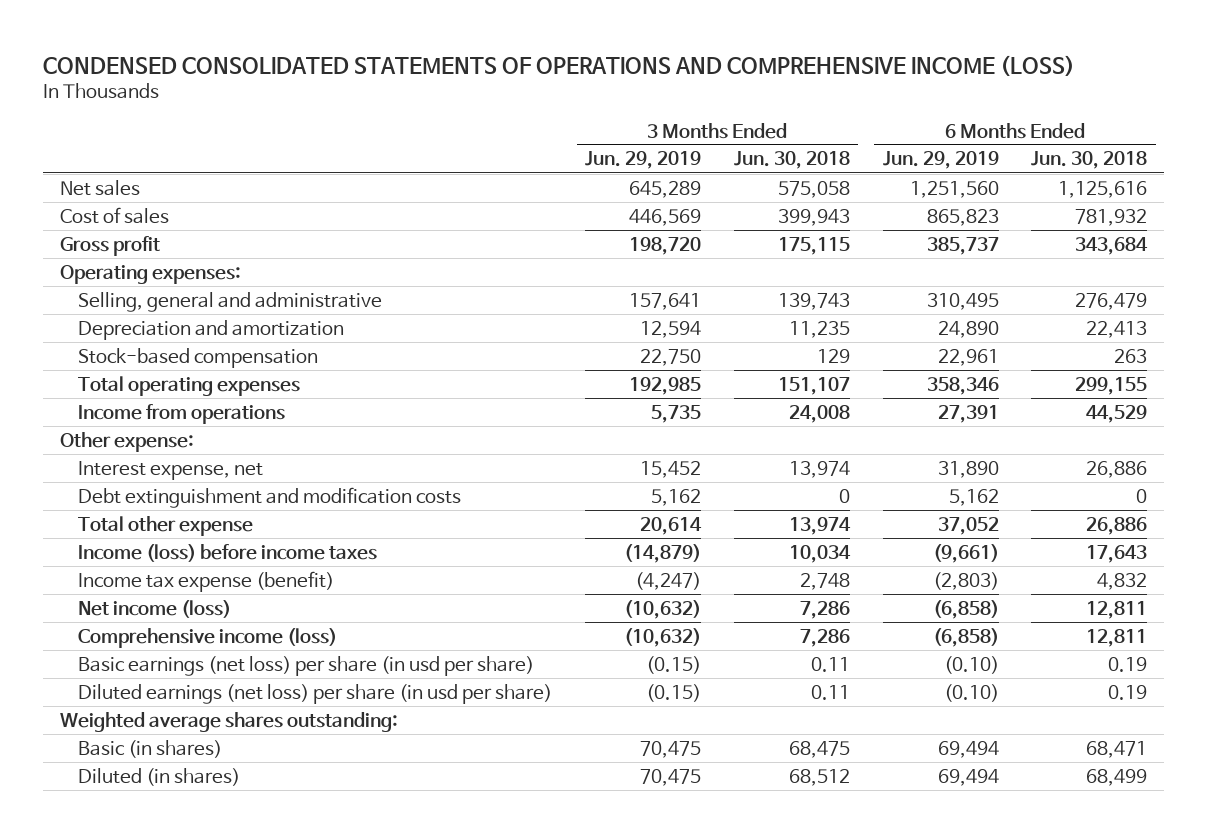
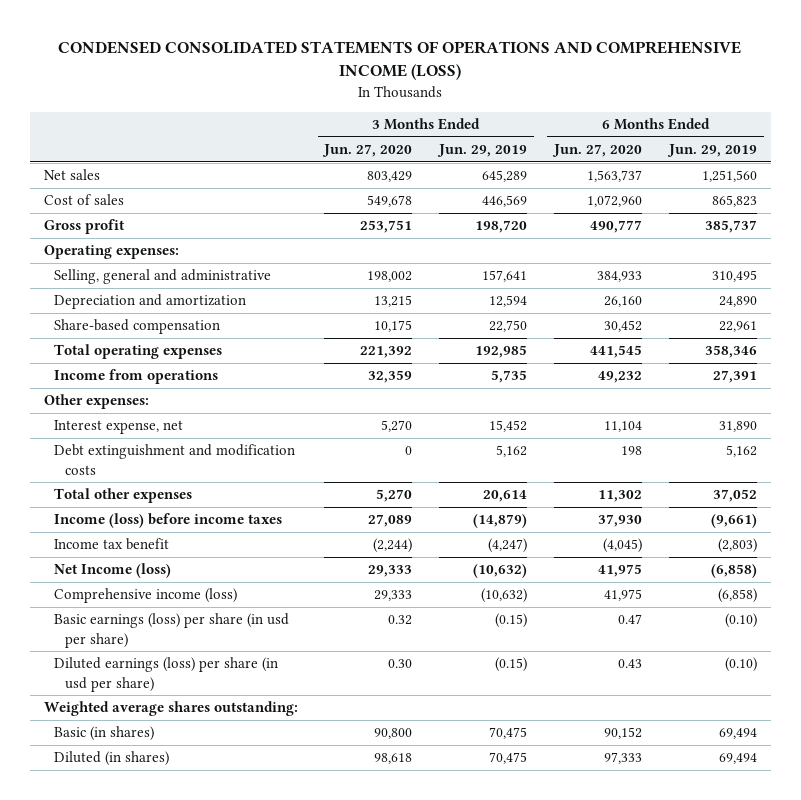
[733,151,850,170] Jun. 30, 2018 -> none
[1031,151,1148,170] Jun. 30, 2018 -> none
none -> [322,144,413,158] Jun. 27, 2020
none -> [552,144,643,158] Jun. 27, 2020
[78,347,319,368] Stock-based compensation -> [54,319,221,335] Share-based compensation
[59,431,194,452] Other expense: -> [43,394,149,410] Other expenses:
[78,515,254,536] Total other expense -> [54,488,193,504] Total other expenses
[78,570,335,592] Income tax expense (benefit) -> [54,538,170,551] Income tax benefit
[78,599,232,618] Net income (loss) -> [54,563,172,579] Net Income (loss)
[78,655,535,676] Basic earnings (net loss) per share (in usd per share) -> [54,613,290,648] Basic earnings (loss) per share (in usd per share)
[78,683,553,704] Diluted earnings (net loss) per share (in usd per share) -> [54,657,279,692] Diluted earnings (loss) per share (in usd per share)

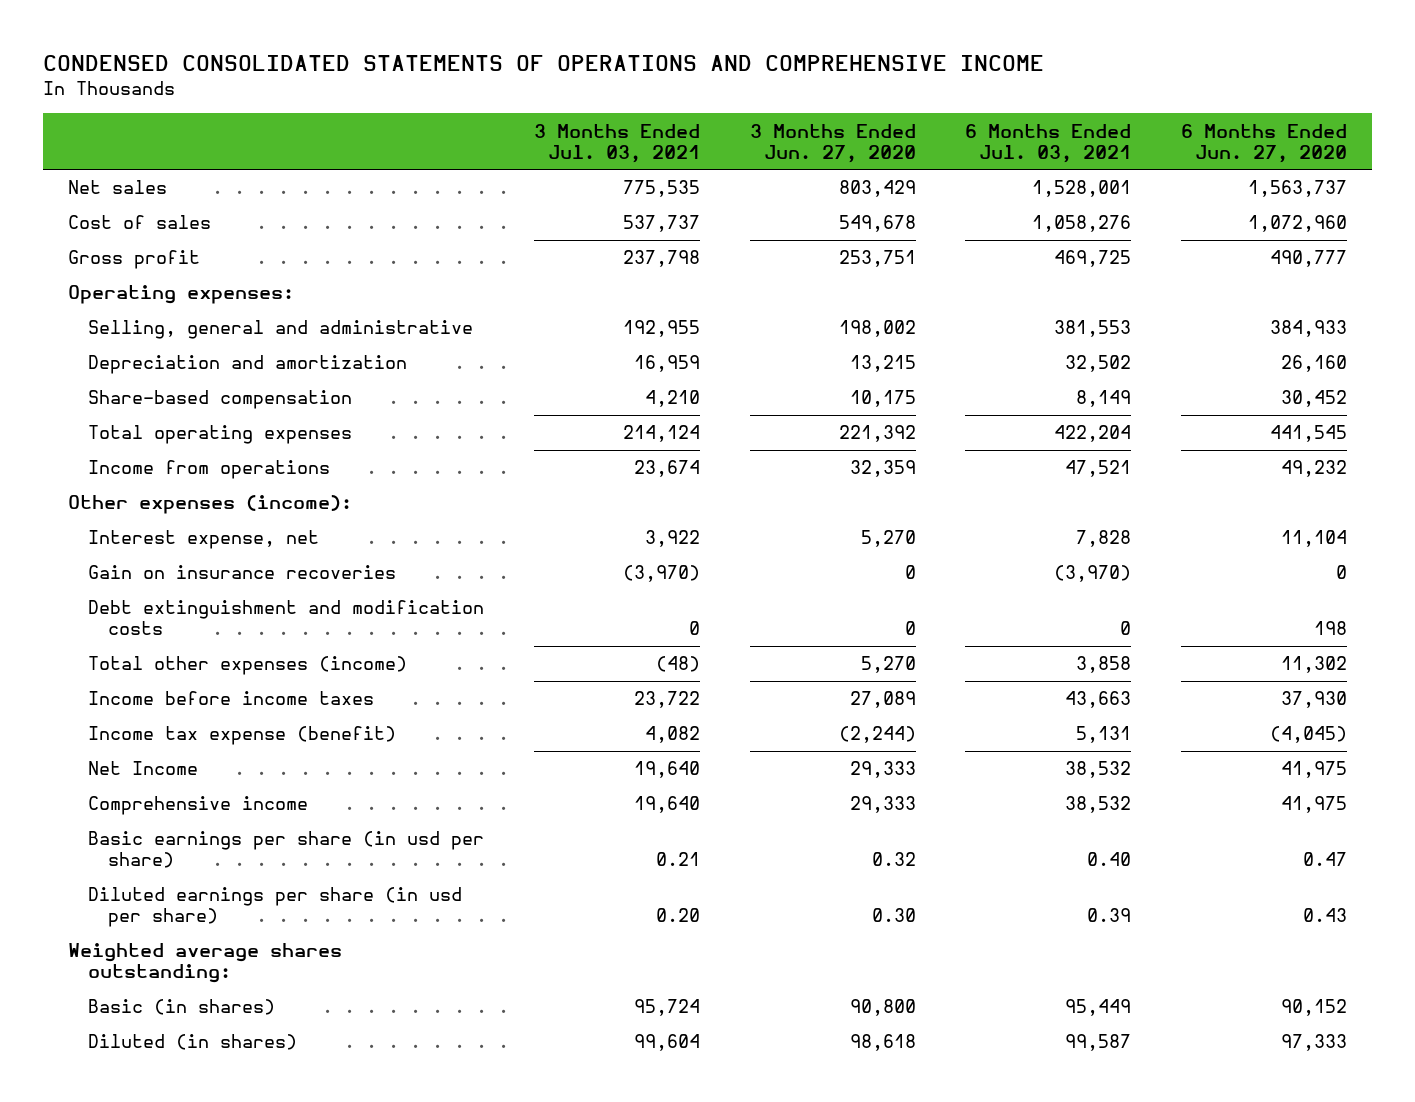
[58,41,742,81] CONDENSED CONSOLIDATED STATEMENTS OF OPERATIONS AND COMPREHENSIVE INCOME (LOSS) -> [42,54,1044,71] CONDENSED CONSOLIDATED STATEMENTS OF OPERATIONS AND COMPREHENSIVE INCOME
[437,144,528,158] Jun. 29, 2019 -> none
[667,144,758,158] Jun. 29, 2019 -> none
none -> [533,123,700,163] 3 Months Ended Jul. 03, 2021
none -> [965,123,1132,163] 6 Months Ended Jul. 03, 2021
[43,394,149,410] Other expenses: -> [67,495,352,515] Other expenses (income):
none -> [87,565,396,580] Gain on insurance recoveries
[54,488,193,504] Total other expenses -> [87,656,407,676] Total other expenses (income)
[54,513,283,529] Income (loss) before income taxes -> [87,691,374,706] Income before income taxes
[54,538,170,551] Income tax benefit -> [87,726,396,746] Income tax expense (benefit)
[54,563,172,579] Net Income (loss) -> [87,761,198,776] Net Income
[54,588,238,604] Comprehensive income (loss) -> [87,796,308,816] Comprehensive income
[54,613,290,648] Basic earnings (loss) per share (in usd per share) -> [87,831,484,869] Basic earnings per share (in usd per share)
[54,657,279,692] Diluted earnings (loss) per share (in usd per share) -> [87,887,462,928] Diluted earnings per share (in usd per share)

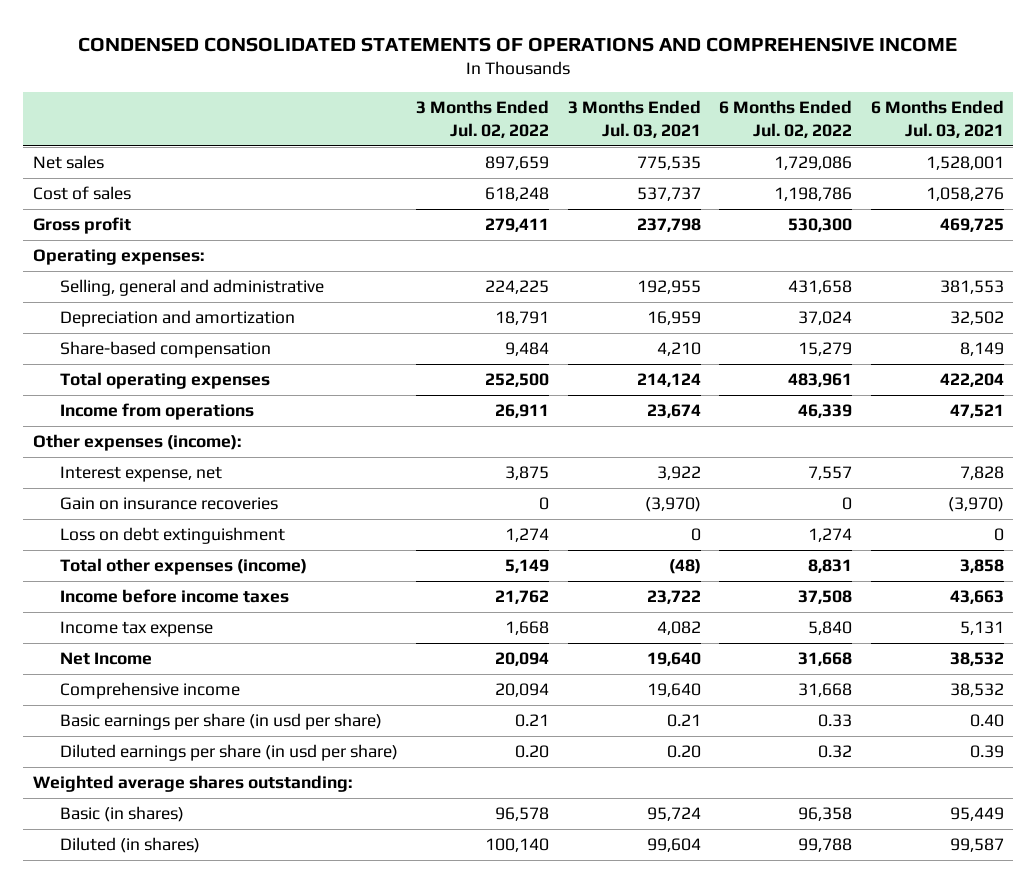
[749,123,916,163] 3 Months Ended Jun. 27, 2020 -> none
[1181,123,1348,163] 6 Months Ended Jun. 27, 2020 -> none
none -> [416,100,550,138] 3 Months Ended Jul. 02, 2022
none -> [719,100,853,138] 6 Months Ended Jul. 02, 2022
[87,600,484,636] Debt extinguishment and modification costs -> none
none -> [59,527,285,545] Loss on debt extinguishment
[87,726,396,746] Income tax expense (benefit) -> [59,621,213,638] Income tax expense

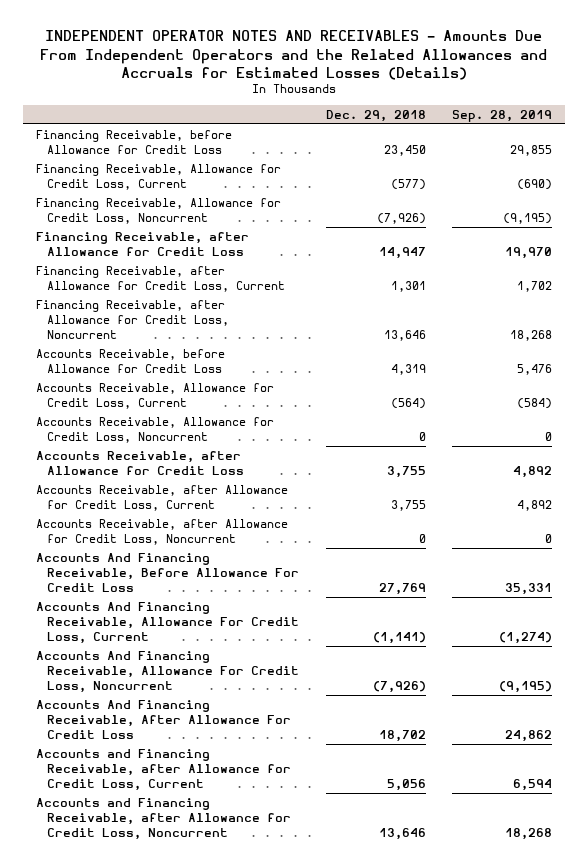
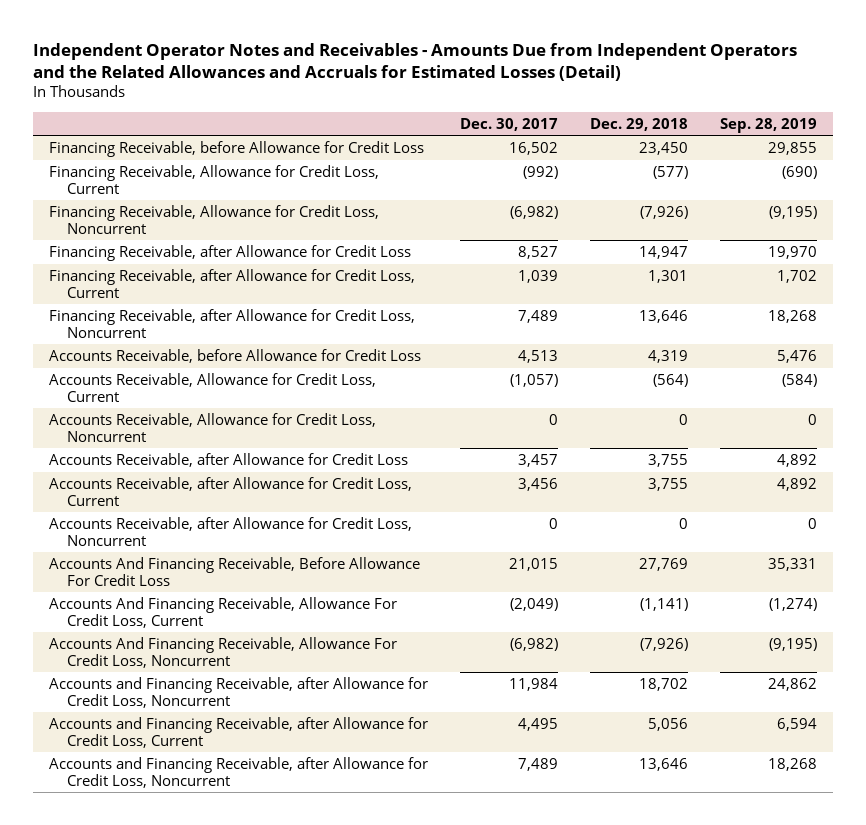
[40,30,548,80] INDEPENDENT OPERATOR NOTES AND RECEIVABLES - Amounts Due From Independent Operators and the Related Allowances and Accruals for Estimated Losses (Details) -> [33,42,798,82] Independent Operator Notes and Receivables - Amounts Due from Independent Operators and the Related Allowances and Accruals for Estimated Losses (Detail)
none -> [460,117,559,131] Dec. 30, 2017
[36,699,292,739] Accounts And Financing Receivable, After Allowance For Credit Loss -> [49,676,429,708] Accounts and Financing Receivable, after Allowance for Credit Loss, Noncurrent

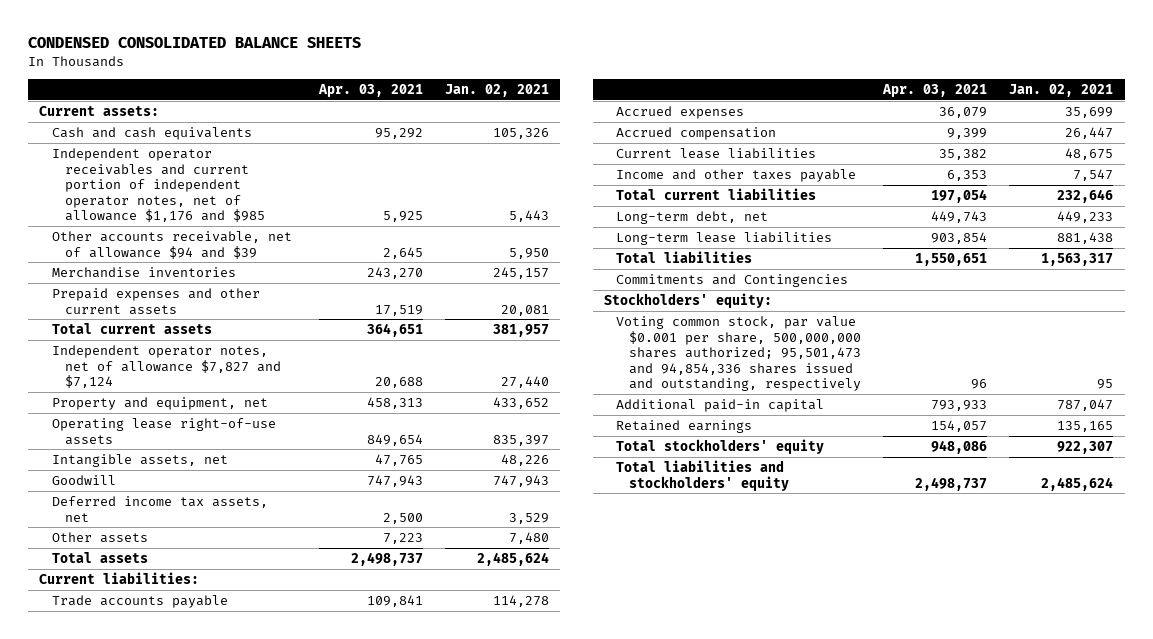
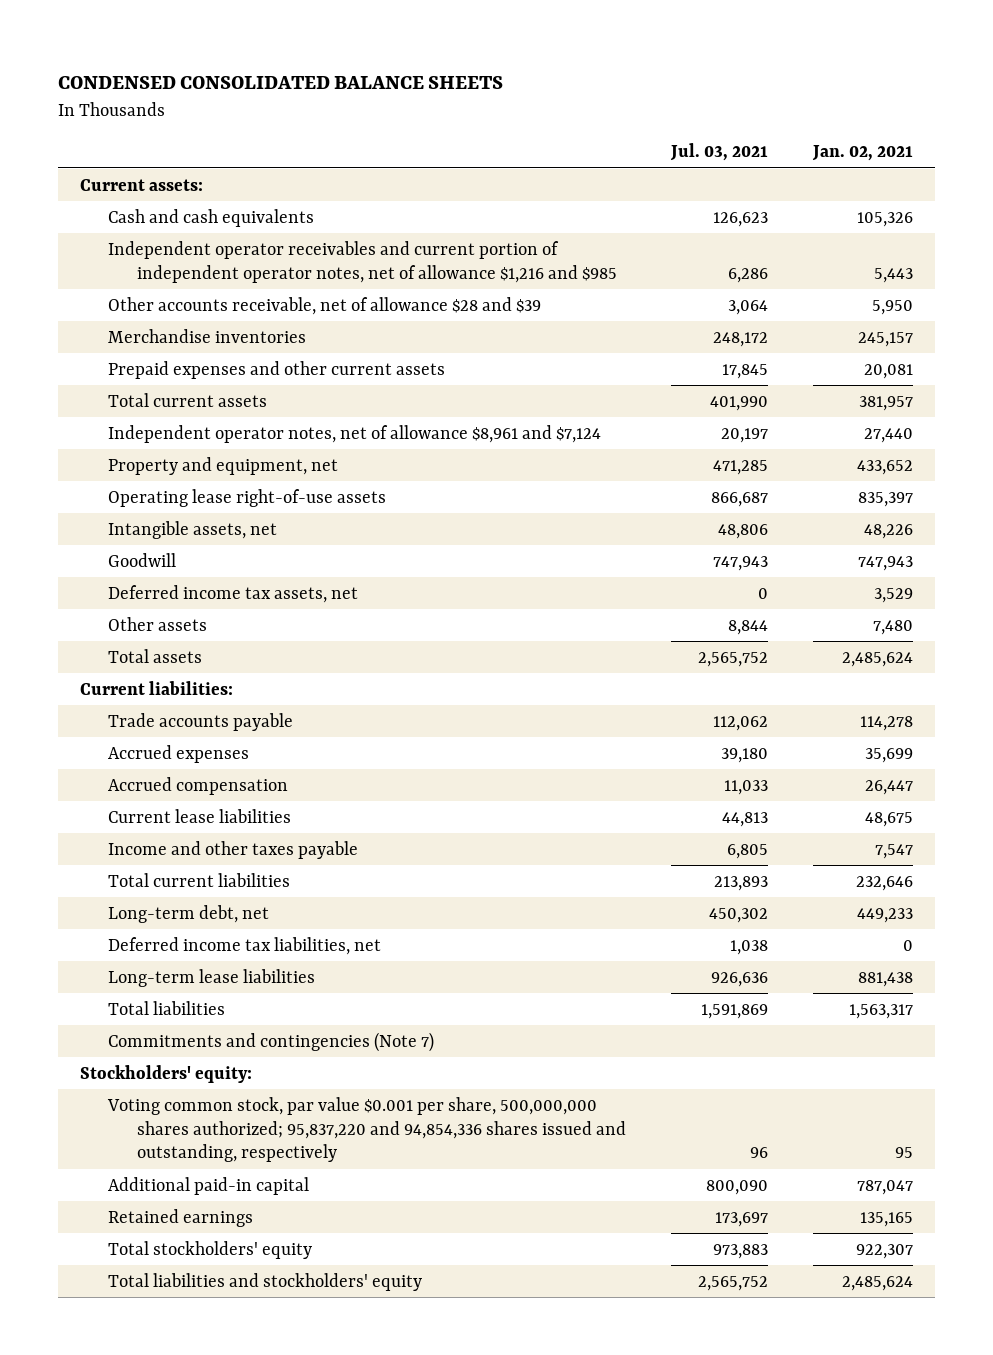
[318,83,424,97] Apr. 03, 2021 -> none
none -> [669,143,768,162] Jul. 03, 2021
[52,147,265,223] Independent operator receivables and current portion of independent operator notes, net of allowance $1,176 and $985 -> [108,240,618,283] Independent operator receivables and current portion of independent operator notes, net of allowance $1,216 and $985
[52,230,293,259] Other accounts receivable, net of allowance $94 and $39 -> [108,296,542,315] Other accounts receivable, net of allowance $28 and $39
[52,344,281,389] Independent operator notes, net of allowance $7,827 and $7,124 -> [108,424,602,443] Independent operator notes, net of allowance $8,961 and $7,124
none -> [108,936,382,955] Deferred income tax liabilities, net
[616,273,849,287] Commitments and Contingencies -> [108,1031,435,1052] Commitments and contingencies (Note 7)
[616,315,862,392] Voting common stock, par value $0.001 per share, 500,000,000 shares authorized; 95,501,473 and 94,854,336 shares issued and outstanding, respectively -> [107,1096,627,1163] Voting common stock, par value $0.001 per share, 500,000,000 shares authorized; 95,837,220 and 94,854,336 shares issued and outstanding, respectively

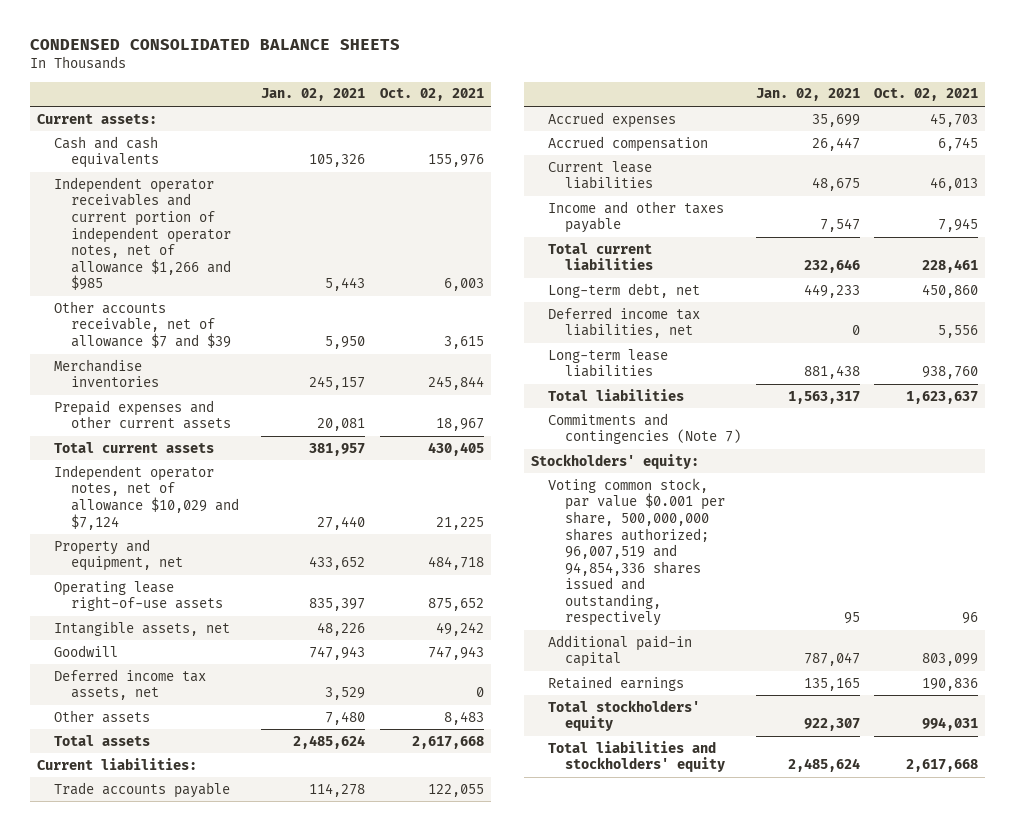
[669,143,768,162] Jul. 03, 2021 -> none
none -> [379,88,484,102] Oct. 02, 2021
[108,240,618,283] Independent operator receivables and current portion of independent operator notes, net of allowance $1,216 and $985 -> [53,176,231,291] Independent operator receivables and current portion of independent operator notes, net of allowance $1,266 and $985
[108,296,542,315] Other accounts receivable, net of allowance $28 and $39 -> [53,300,231,349] Other accounts receivable, net of allowance $7 and $39
[108,424,602,443] Independent operator notes, net of allowance $8,961 and $7,124 -> [53,464,239,530] Independent operator notes, net of allowance $10,029 and $7,124
[107,1096,627,1163] Voting common stock, par value $0.001 per share, 500,000,000 shares authorized; 95,837,220 and 94,854,336 shares issued and outstanding, respectively -> [548,477,726,627] Voting common stock, par value $0.001 per share, 500,000,000 shares authorized; 96,007,519 and 94,854,336 shares issued and outstanding, respectively

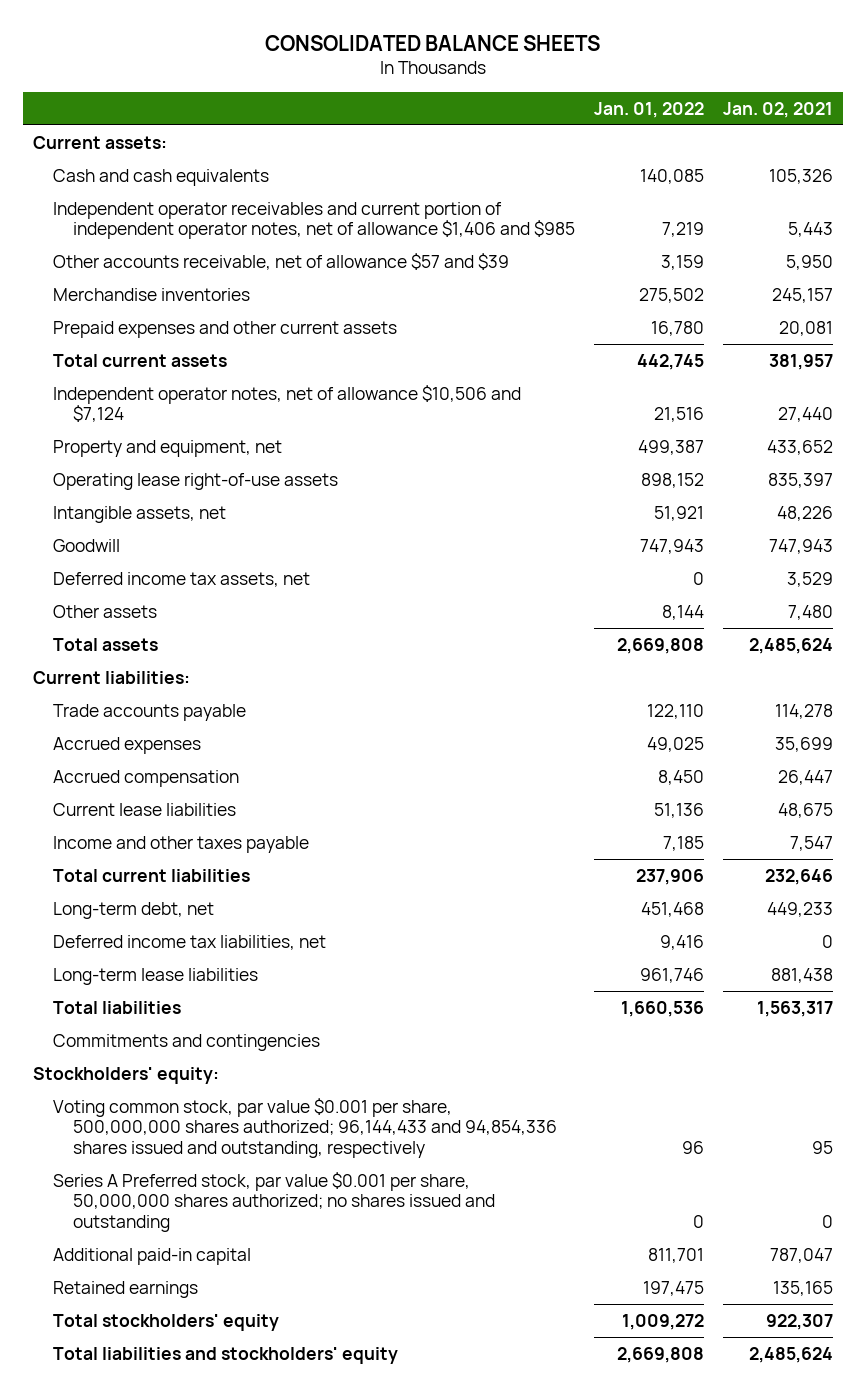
[29,39,400,51] CONDENSED CONSOLIDATED BALANCE SHEETS -> [264,34,600,51] CONSOLIDATED BALANCE SHEETS
[379,88,484,102] Oct. 02, 2021 -> none
none -> [594,101,705,118] Jan. 01, 2022
[53,176,231,291] Independent operator receivables and current portion of independent operator notes, net of allowance $1,266 and $985 -> [52,201,575,240] Independent operator receivables and current portion of independent operator notes, net of allowance $1,406 and $985
[53,300,231,349] Other accounts receivable, net of allowance $7 and $39 -> [52,252,509,270] Other accounts receivable, net of allowance $57 and $39
[53,464,239,530] Independent operator notes, net of allowance $10,029 and $7,124 -> [52,384,521,423] Independent operator notes, net of allowance $10,506 and $7,124
[548,412,742,445] Commitments and contingencies (Note 7) -> [52,1033,320,1051] Commitments and contingencies
[548,477,726,627] Voting common stock, par value $0.001 per share, 500,000,000 shares authorized; 96,007,519 and 94,854,336 shares issued and outstanding, respectively -> [52,1097,557,1158] Voting common stock, par value $0.001 per share, 500,000,000 shares authorized; 96,144,433 and 94,854,336 shares issued and outstanding, respectively
none -> [52,1171,495,1232] Series A Preferred stock, par value $0.001 per share, 50,000,000 shares authorized; no shares issued and outstanding

